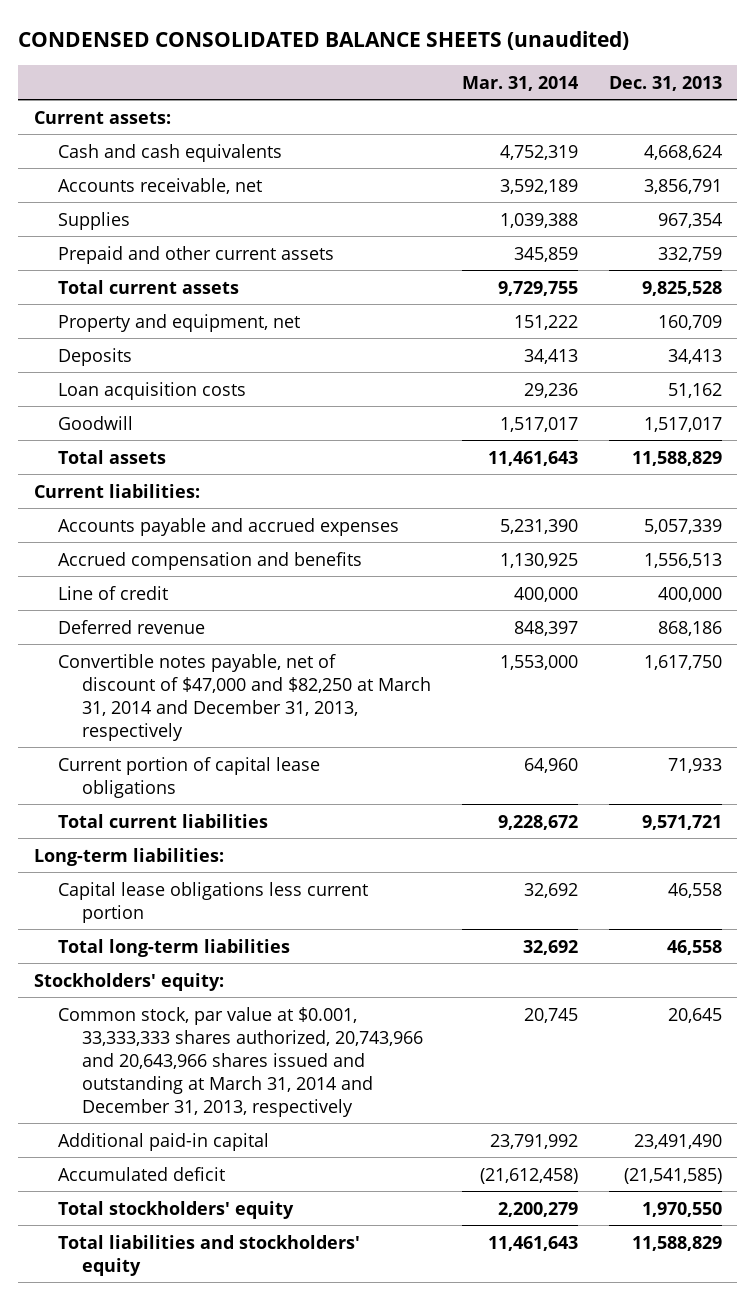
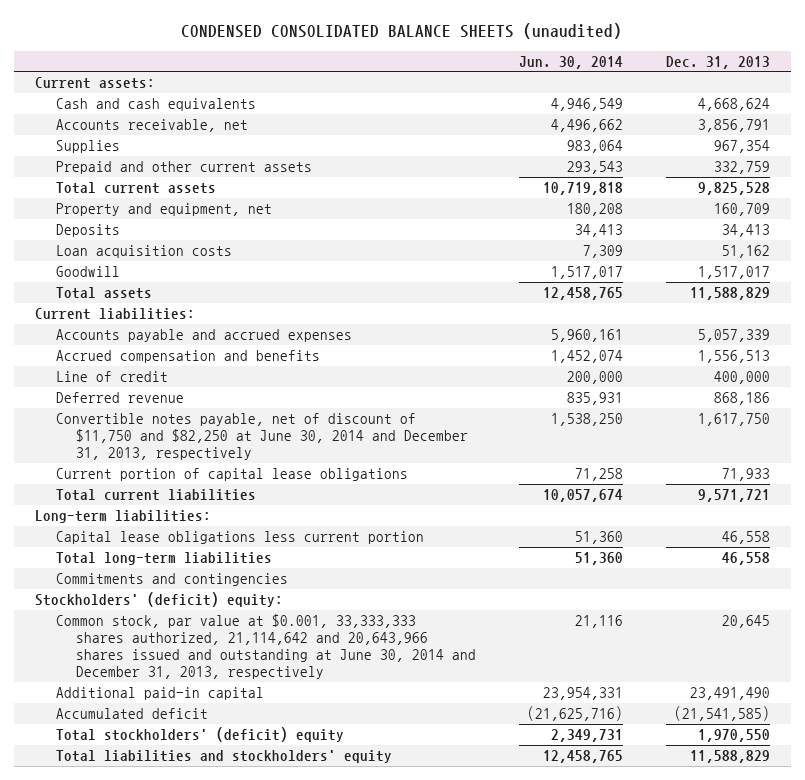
[462,75,579,91] Mar. 31, 2014 -> none
none -> [519,55,624,69] Jun. 30, 2014
[58,653,432,741] Convertible notes payable, net of discount of $47,000 and $82,250 at March 31, 2014 and December 31, 2013, respectively -> [55,412,469,461] Convertible notes payable, net of discount of $11,750 and $82,250 at June 30, 2014 and December 31, 2013, respectively
none -> [55,572,288,586] Commitments and contingencies
[33,972,224,991] Stockholders' equity: -> [35,591,284,607] Stockholders' (deficit) equity:
[58,1006,424,1117] Common stock, par value at $0.001, 33,333,333 shares authorized, 20,743,966 and 20,643,966 shares issued and outstanding at March 31, 2014 and December 31, 2013, respectively -> [55,613,477,680] Common stock, par value at $0.001, 33,333,333 shares authorized, 21,114,642 and 20,643,966 shares issued and outstanding at June 30, 2014 and December 31, 2013, respectively
[58,1200,295,1219] Total stockholders' equity -> [55,726,344,742] Total stockholders' (deficit) equity

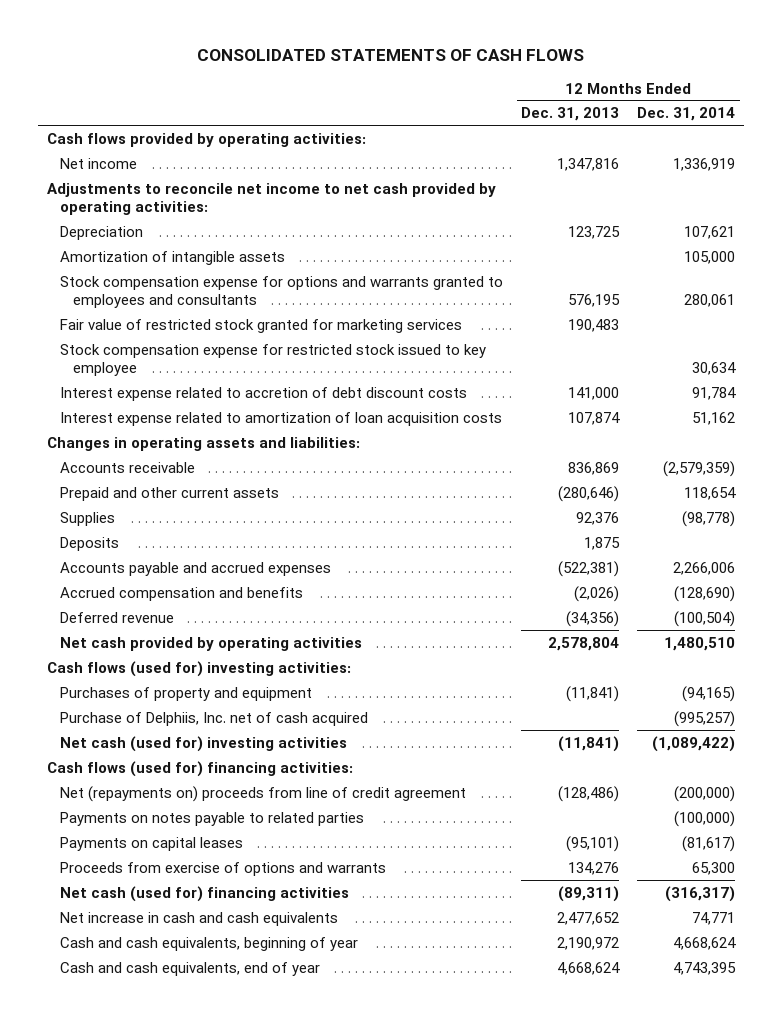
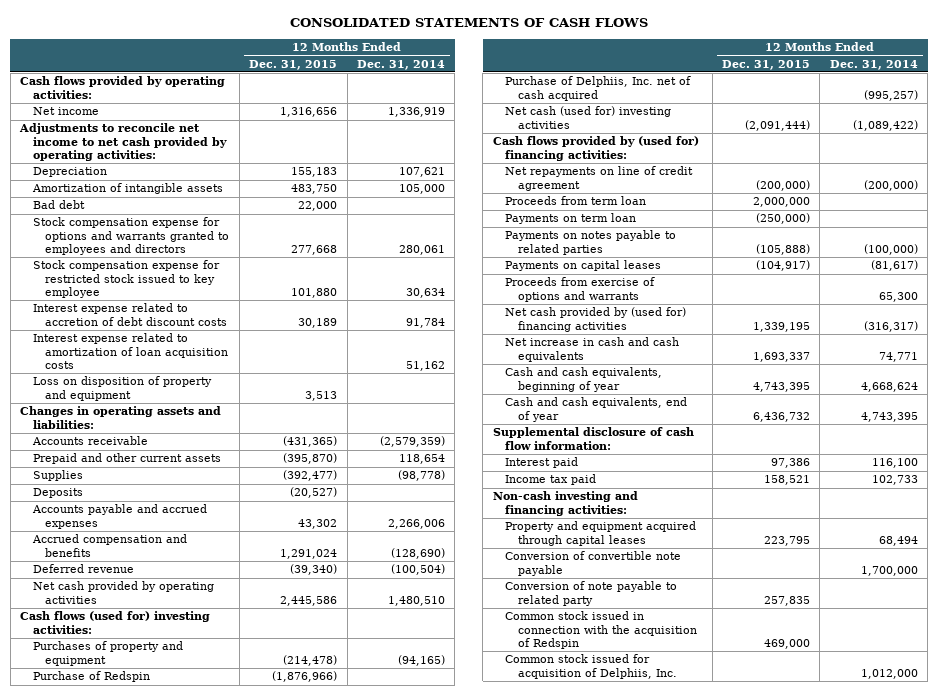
[521,107,620,122] Dec. 31, 2013 -> none
none -> [249,59,338,70] Dec. 31, 2015
[59,318,462,333] Fair value of restricted stock granted for marketing services -> none
none -> [32,200,85,210] Bad debt
[59,275,503,309] Stock compensation expense for options and warrants granted to employees and consultants -> [32,217,230,256] Stock compensation expense for options and warrants granted to employees and directors
none -> [32,376,212,401] Loss on disposition of property and equipment
none -> [32,671,150,683] Purchase of Redspin
[47,760,354,777] Cash flows (used for) financing activities: -> [492,136,699,161] Cash flows provided by (used for) financing activities:
[59,785,466,802] Net (repayments on) proceeds from line of credit agreement -> [505,166,694,191] Net repayments on line of credit agreement
none -> [505,196,647,206] Proceeds from term loan
none -> [505,213,637,225] Payments on term loan
[59,885,349,902] Net cash (used for) financing activities -> [505,307,687,332] Net cash provided by (used for) financing activities
none -> [492,427,694,450] Supplemental disclosure of cash flow information:
none -> [505,457,579,469] Interest paid
none -> [505,474,597,486] Income tax paid
none -> [492,491,638,516] Non-cash investing and financing activities:
none -> [505,521,697,546] Property and equipment acquired through capital leases
none -> [505,551,682,576] Conversion of convertible note payable
none -> [505,581,678,606] Conversion of note payable to related party
none -> [505,611,698,650] Common stock issued in connection with the acquisition of Redspin
none -> [505,654,678,679] Common stock issued for acquisition of Delphiis, Inc.

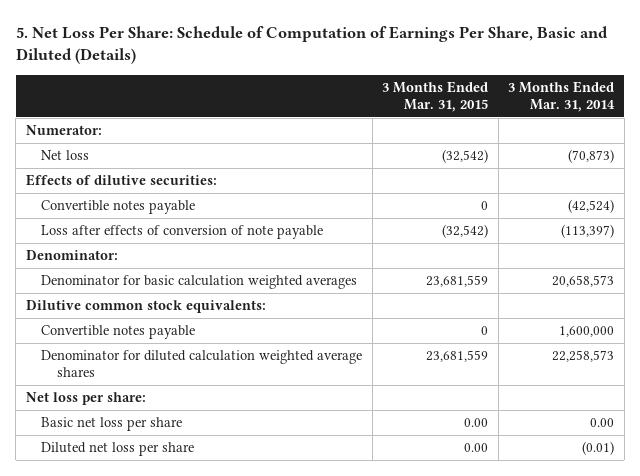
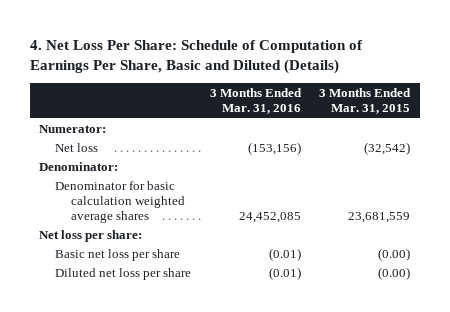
[15,26,608,65] 5. Net Loss Per Share: Schedule of Computation of Earnings Per Share, Basic and Diluted (Details) -> [30,40,364,75] 4. Net Loss Per Share: Schedule of Computation of Earnings Per Share, Basic and Diluted (Details)
[508,80,616,112] 3 Months Ended Mar. 31, 2014 -> none
none -> [209,88,302,115] 3 Months Ended Mar. 31, 2016
[25,174,217,187] Effects of dilutive securities: -> none
[41,200,196,215] Convertible notes payable -> none
[41,225,324,240] Loss after effects of conversion of note payable -> none
[25,300,266,314] Dilutive common stock equivalents: -> none
[41,325,196,340] Convertible notes payable -> none
[41,350,363,378] Denominator for diluted calculation weighted average shares -> none
[41,275,358,290] Denominator for basic calculation weighted averages -> [55,180,186,224] Denominator for basic calculation weighted average shares
[464,418,489,428] 0.00 -> [378,247,411,261] (0.00)
[464,443,489,453] 0.00 -> [378,266,411,280] (0.00)

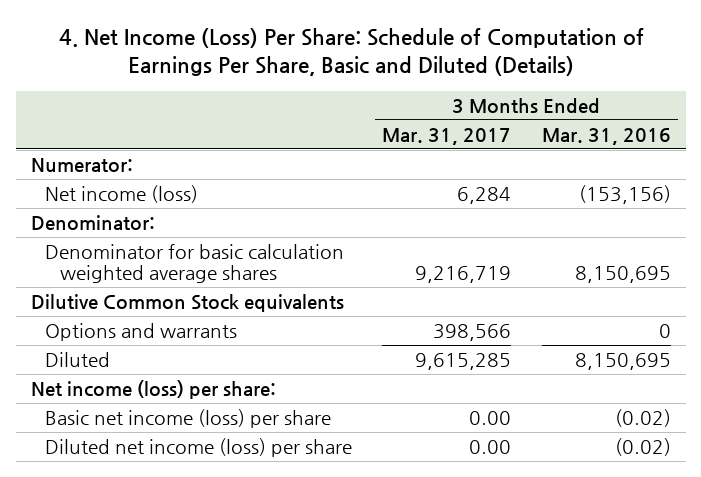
[30,40,364,75] 4. Net Loss Per Share: Schedule of Computation of Earnings Per Share, Basic and Diluted (Details) -> [58,27,644,77] 4. Net Income (Loss) Per Share: Schedule of Computation of Earnings Per Share, Basic and Diluted (Details)
[319,88,412,115] 3 Months Ended Mar. 31, 2015 -> none
none -> [382,127,512,145] Mar. 31, 2017
[55,142,99,152] Net loss -> [45,184,199,203] Net income (loss)
[238,212,301,224] 24,452,085 -> [574,266,671,284] 8,150,695
none -> [30,293,344,312] Dilutive Common Stock equivalents
none -> [45,322,238,341] Options and warrants
none -> [45,351,111,367] Diluted
[39,229,143,242] Net loss per share: -> [30,379,276,399] Net income (loss) per share:
[55,248,181,261] Basic net loss per share -> [45,408,332,428] Basic net income (loss) per share
[268,247,301,261] (0.01) -> [614,408,671,427] (0.02)
[55,267,192,280] Diluted net loss per share -> [45,437,353,457] Diluted net income (loss) per share
[268,266,301,280] (0.01) -> [614,437,671,456] (0.02)

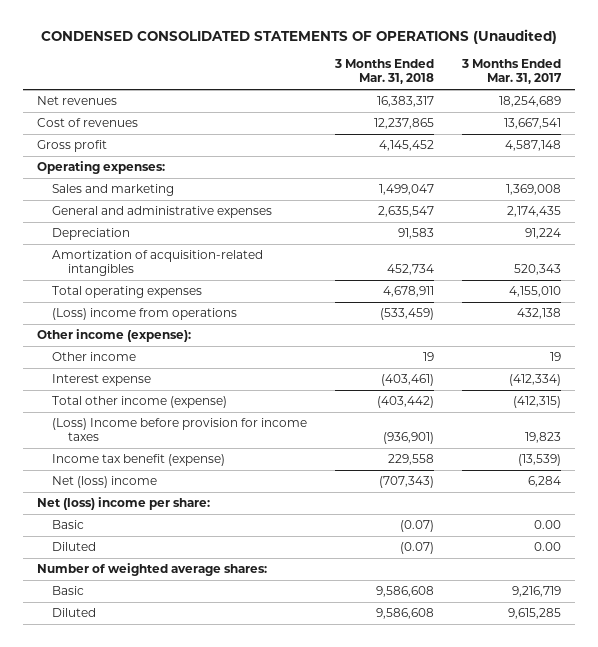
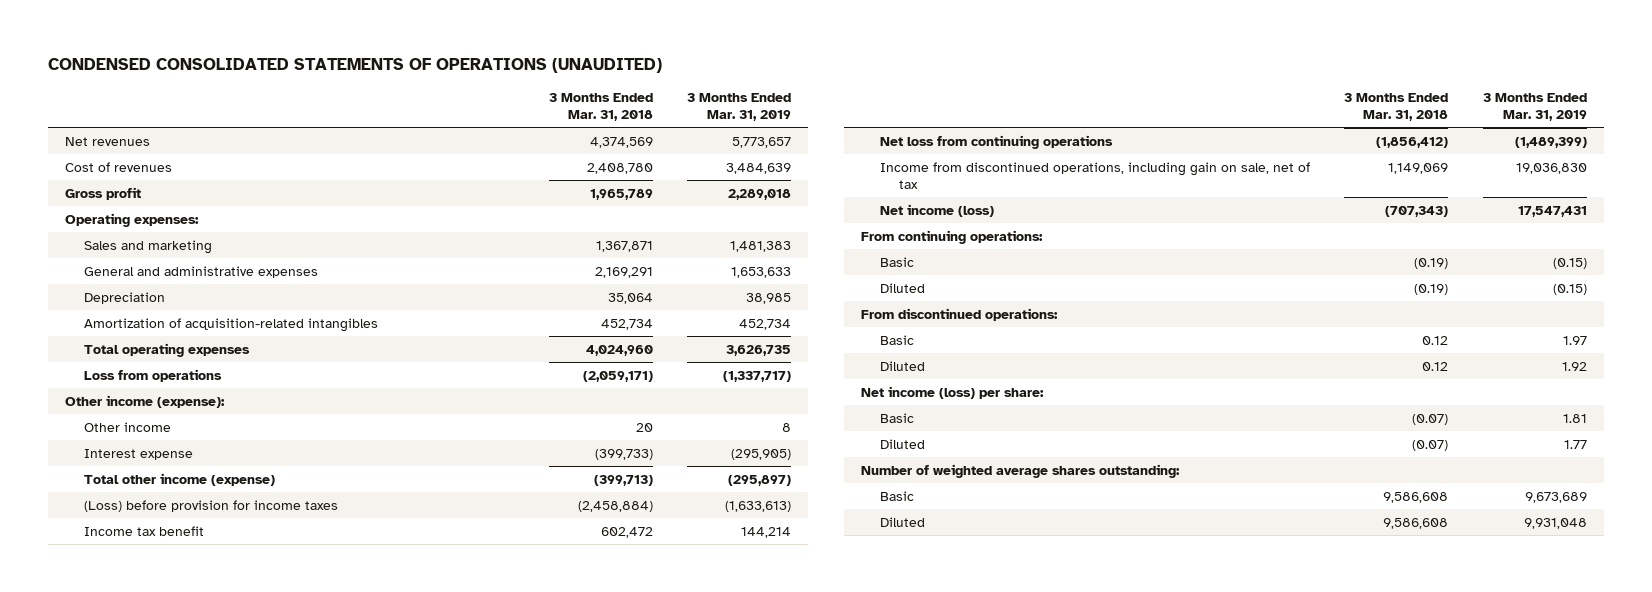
[41,29,558,45] CONDENSED CONSOLIDATED STATEMENTS OF OPERATIONS (Unaudited) -> [48,58,663,74] CONDENSED CONSOLIDATED STATEMENTS OF OPERATIONS (UNAUDITED)
[461,59,563,85] 3 Months Ended Mar. 31, 2017 -> none
none -> [687,92,792,122] 3 Months Ended Mar. 31, 2019
[377,96,435,108] 16,383,317 -> [589,136,653,148] 4,374,569
[374,118,435,130] 12,237,865 -> [586,162,653,174] 2,408,780
[379,140,435,152] 4,145,452 -> [589,188,653,200] 1,965,789
[379,184,435,196] 1,499,047 -> [595,240,653,252] 1,367,871
[378,206,435,218] 2,635,547 -> [594,266,653,278] 2,169,291
[398,228,435,240] 91,583 -> [607,292,653,304] 35,064
[383,286,435,298] 4,678,911 -> [585,344,653,356] 4,024,960
[52,308,238,321] (Loss) income from operations -> [84,368,223,382] Loss from operations
[380,308,435,321] (533,459) -> [582,370,653,382] (2,059,171)
[423,352,435,362] 19 -> [635,422,653,432] 20
[381,374,435,387] (403,461) -> [594,448,653,460] (399,733)
[377,396,435,409] (403,442) -> [593,474,653,486] (399,713)
[52,418,308,441] (Loss) Income before provision for income taxes -> [84,499,339,512] (Loss) before provision for income taxes
[383,431,435,444] (936,901) -> [577,500,653,512] (2,458,884)
[52,454,226,467] Income tax benefit (expense) -> [84,525,205,536] Income tax benefit
[388,454,435,466] 229,558 -> [600,526,653,538] 602,472
none -> [880,134,1114,149] Net loss from continuing operations
none -> [880,161,1311,189] Income from discontinued operations, including gain on sale, net of tax
[52,476,158,489] Net (loss) income -> [880,203,995,217] Net income (loss)
none -> [860,229,1043,244] From continuing operations:
none -> [880,256,915,267] Basic
none -> [880,282,926,293] Diluted
none -> [860,307,1058,321] From discontinued operations:
none -> [880,334,915,345] Basic
none -> [880,360,926,371] Diluted
[37,497,211,511] Net (loss) income per share: -> [860,385,1044,399] Net income (loss) per share:
[37,563,268,577] Number of weighted average shares: -> [860,463,1180,478] Number of weighted average shares outstanding:

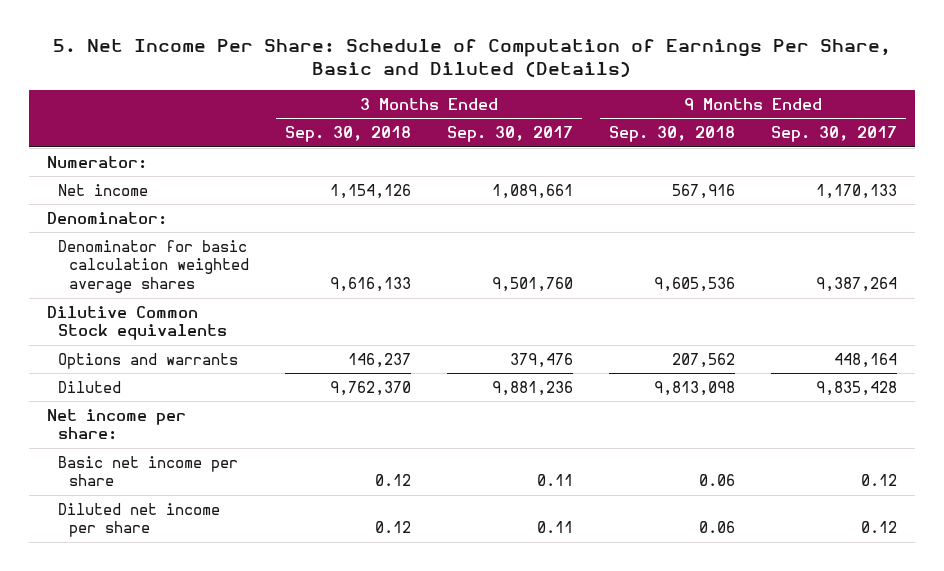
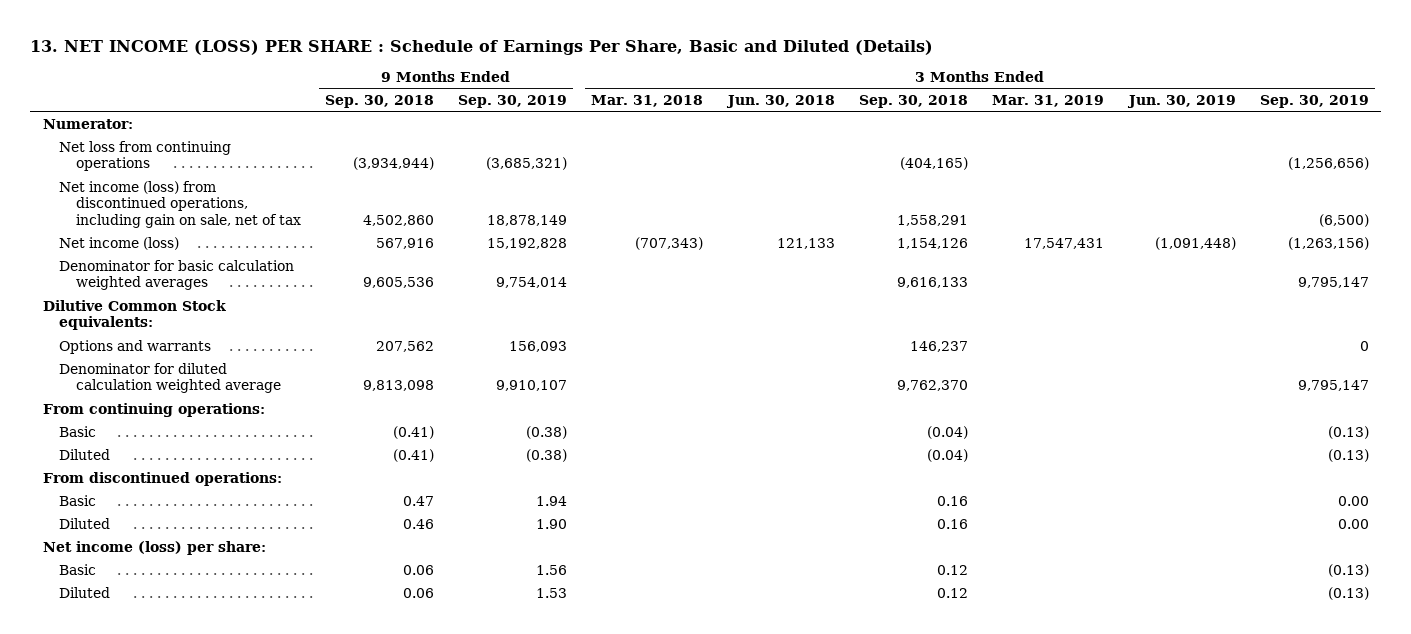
[52,38,891,78] 5. Net Income Per Share: Schedule of Computation of Earnings Per Share, Basic and Diluted (Details) -> [30,39,934,55] 13. NET INCOME (LOSS) PER SHARE : Schedule of Earnings Per Share, Basic and Diluted (Details)
[447,126,574,143] Sep. 30, 2017 -> none
[771,126,898,143] Sep. 30, 2017 -> none
none -> [458,95,568,109] Sep. 30, 2019
none -> [591,95,704,108] Mar. 31, 2018
none -> [725,95,835,109] Jun. 30, 2018
none -> [992,95,1105,108] Mar. 31, 2019
none -> [1126,95,1236,109] Jun. 30, 2019
none -> [1259,95,1369,109] Sep. 30, 2019
[46,211,167,225] Denominator: -> none
none -> [59,140,232,172] Net loss from continuing operations
none -> [59,180,301,228] Net income (loss) from discontinued operations, including gain on sale, net of tax
[58,183,149,196] Net income -> [59,236,180,250] Net income (loss)
[58,239,250,294] Denominator for basic calculation weighted average shares -> [59,259,295,291] Denominator for basic calculation weighted averages
[46,305,228,341] Dilutive Common Stock equivalents -> [42,299,226,331] Dilutive Common Stock equivalents:
none -> [59,362,281,394] Denominator for diluted calculation weighted average
none -> [42,402,265,417] From continuing operations:
none -> [59,425,97,437] Basic
[330,380,412,396] 9,762,370 -> [926,448,968,462] (0.04)
[654,380,736,396] 9,813,098 -> [392,448,434,462] (0.41)
none -> [42,471,282,486] From discontinued operations:
none -> [59,494,97,506] Basic
none -> [59,517,111,529] Diluted
[46,408,186,441] Net income per share: -> [42,540,266,555] Net income (loss) per share:
[58,455,239,487] Basic net income per share -> [59,563,97,575] Basic
[58,502,221,538] Diluted net income per share -> [59,586,111,598] Diluted

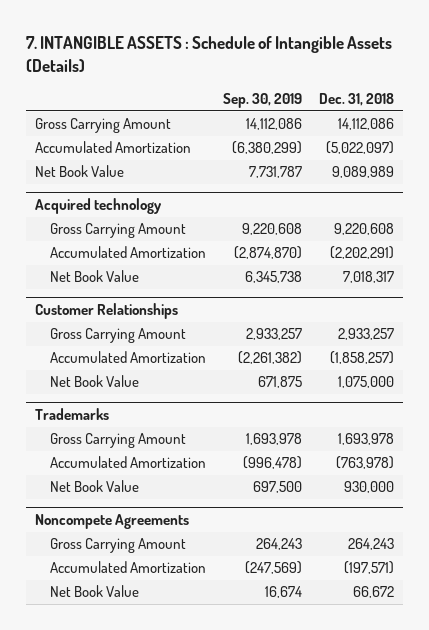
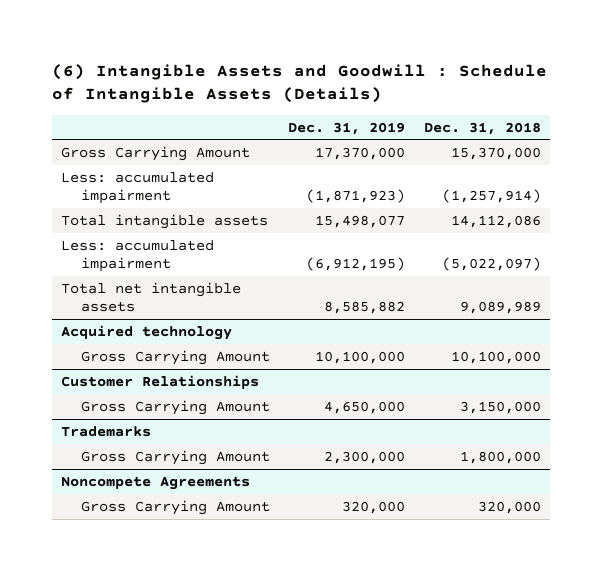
[26,36,393,73] 7. INTANGIBLE ASSETS : Schedule of Intangible Assets (Details) -> [51,63,547,104] (6) Intangible Assets and Goodwill : Schedule of Intangible Assets (Details)
[223,93,303,109] Sep. 30, 2019 -> none
none -> [288,121,406,135] Dec. 31, 2019
[338,118,395,131] 14,112,086 -> [450,146,541,160] 15,370,000
none -> [60,171,214,204] Less: accumulated impairment
none -> [60,213,268,229] Total intangible assets
[34,141,191,154] Accumulated Amortization -> [60,239,214,272] Less: accumulated impairment
[34,165,124,178] Net Book Value -> [60,281,241,312] Total net intangible assets
[49,246,206,259] Accumulated Amortization -> none
[49,270,139,283] Net Book Value -> none
[334,223,395,236] 9,220,608 -> [450,350,541,364] 10,100,000
[49,351,206,364] Accumulated Amortization -> none
[49,375,139,388] Net Book Value -> none
[338,328,395,341] 2,933,257 -> [459,400,541,414] 3,150,000
[49,456,206,469] Accumulated Amortization -> none
[49,480,139,493] Net Book Value -> none
[338,433,395,446] 1,693,978 -> [459,450,541,464] 1,800,000
[49,561,206,574] Accumulated Amortization -> none
[49,585,139,598] Net Book Value -> none
[348,538,395,551] 264,243 -> [477,500,541,514] 320,000

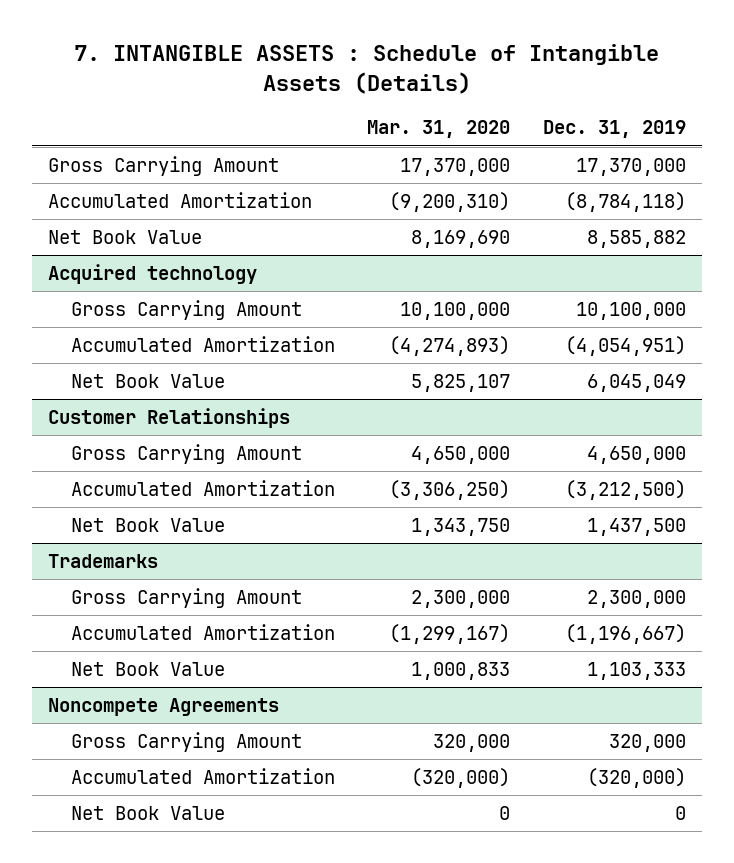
[51,63,547,104] (6) Intangible Assets and Goodwill : Schedule of Intangible Assets (Details) -> [74,44,660,94] 7. INTANGIBLE ASSETS : Schedule of Intangible Assets (Details)
[423,121,541,135] Dec. 31, 2018 -> none
none -> [367,120,511,139] Mar. 31, 2020
[60,171,214,204] Less: accumulated impairment -> none
[60,213,268,229] Total intangible assets -> none
[60,239,214,272] Less: accumulated impairment -> [48,191,313,208] Accumulated Amortization
[306,256,406,271] (6,912,195) -> [564,191,686,212] (8,784,118)
[60,281,241,312] Total net intangible assets -> [48,229,203,244] Net Book Value
none -> [70,335,335,352] Accumulated Amortization
none -> [70,373,225,388] Net Book Value
none -> [70,479,335,496] Accumulated Amortization
none -> [70,517,225,532] Net Book Value
none -> [70,623,335,640] Accumulated Amortization
none -> [70,661,225,676] Net Book Value
none -> [70,767,335,784] Accumulated Amortization
none -> [70,805,225,820] Net Book Value

